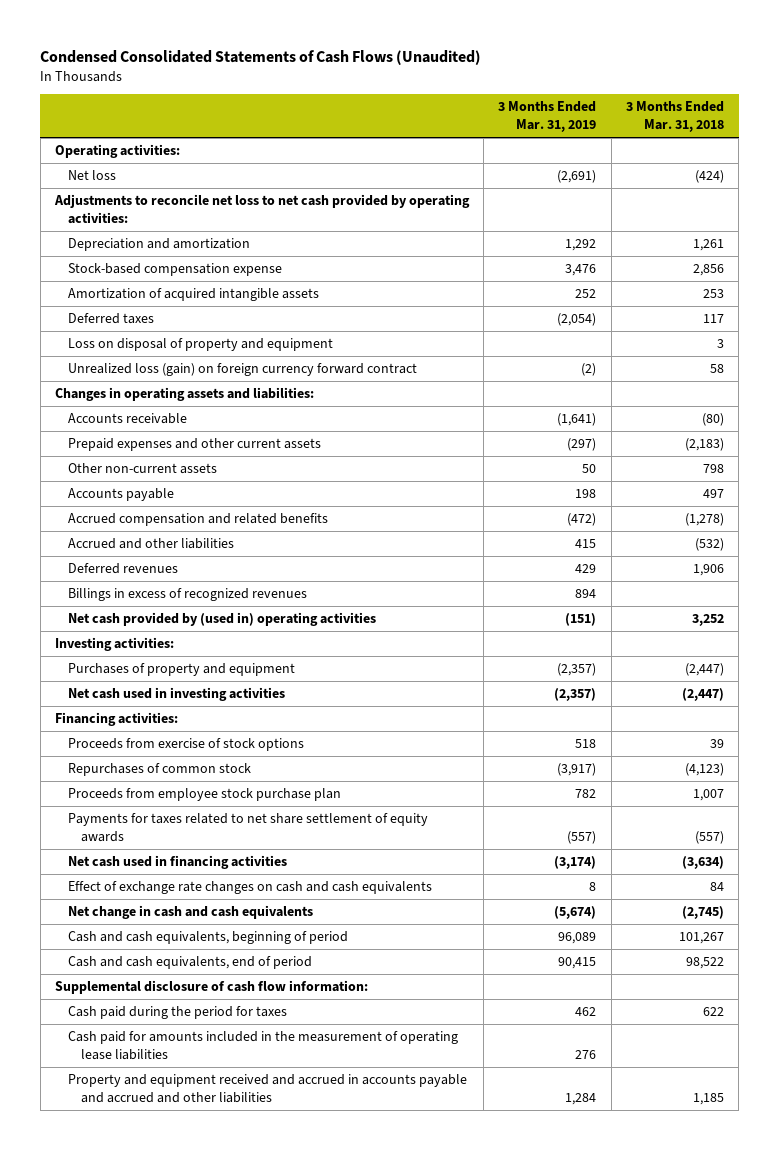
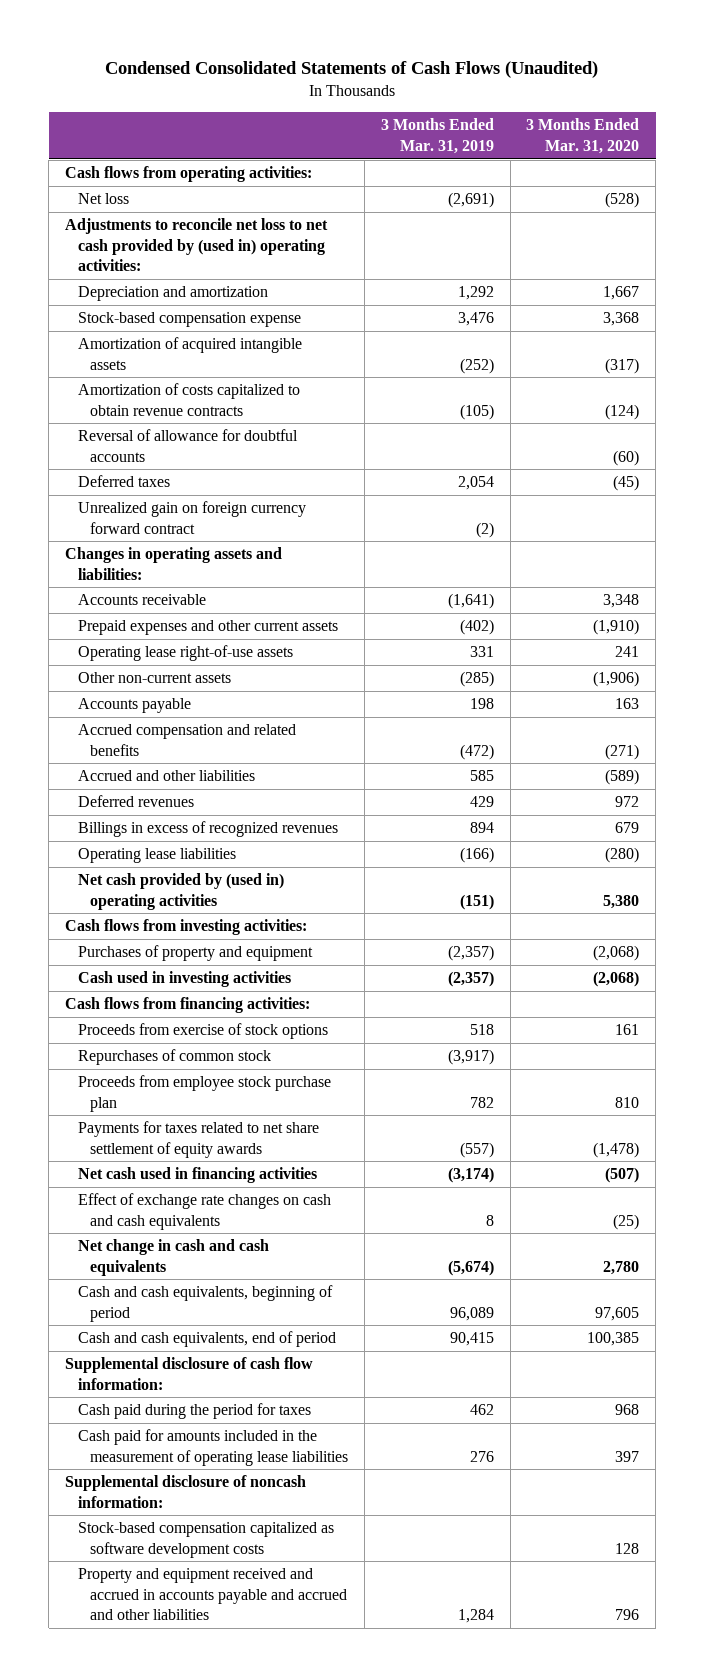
[625,101,724,133] 3 Months Ended Mar. 31, 2018 -> none
none -> [526,118,640,155] 3 Months Ended Mar. 31, 2020
[55,143,181,158] Operating activities: -> [65,166,313,183] Cash flows from operating activities:
[54,193,471,224] Adjustments to reconcile net loss to net cash provided by operating activities: -> [65,218,329,272] Adjustments to reconcile net loss to net cash provided by (used in) operating activities:
[67,337,333,351] Loss on disposal of property and equipment -> none
[575,288,597,298] 252 -> [459,357,494,374] (252)
none -> [77,383,300,416] Amortization of costs capitalized to obtain revenue contracts
none -> [77,429,298,462] Reversal of allowance for doubtful accounts
[557,312,597,326] (2,054) -> [457,476,494,491] 2,054
[67,362,417,376] Unrealized loss (gain) on foreign currency forward contract -> [77,501,306,534] Unrealized gain on foreign currency forward contract
[567,437,597,451] (297) -> [459,619,494,636] (402)
none -> [77,645,293,662] Operating lease right-of-use assets
[582,463,597,473] 50 -> [459,671,494,688] (285)
[575,538,597,548] 415 -> [469,770,494,782] 585
none -> [77,848,236,864] Operating lease liabilities
[55,636,175,651] Investing activities: -> [65,919,308,936] Cash flows from investing activities:
[67,686,285,701] Net cash used in investing activities -> [77,971,291,988] Cash used in investing activities
[55,711,179,726] Financing activities: -> [65,997,311,1014] Cash flows from financing activities:
none -> [65,1475,307,1508] Supplemental disclosure of noncash information:
none -> [77,1522,334,1558] Stock-based compensation capitalized as software development costs

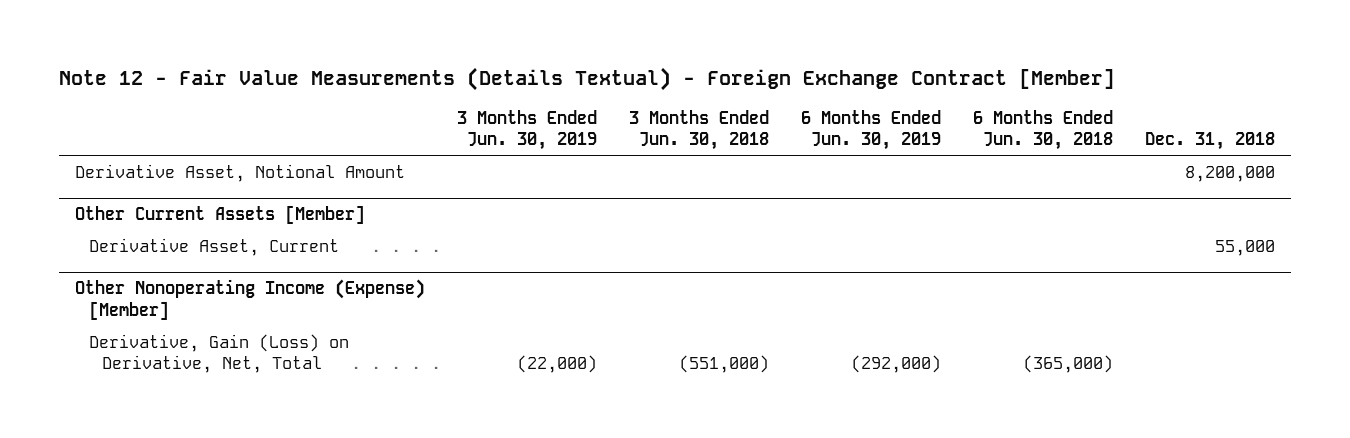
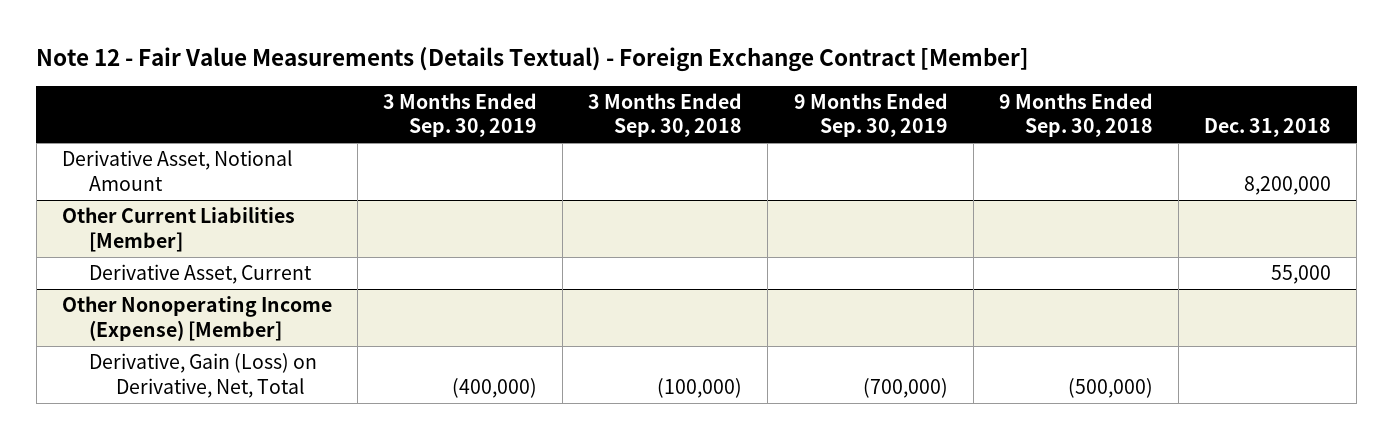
[457,110,598,151] 3 Months Ended Jun. 30, 2019 -> none
[628,110,769,151] 3 Months Ended Jun. 30, 2018 -> none
[800,110,941,151] 6 Months Ended Jun. 30, 2019 -> none
[972,110,1113,151] 6 Months Ended Jun. 30, 2018 -> none
none -> [382,93,537,138] 3 Months Ended Sep. 30, 2019
none -> [588,93,743,138] 3 Months Ended Sep. 30, 2018
none -> [793,93,948,138] 9 Months Ended Sep. 30, 2019
none -> [998,93,1153,138] 9 Months Ended Sep. 30, 2018
[75,205,366,225] Other Current Assets [Member] -> [61,207,295,252] Other Current Liabilities [Member]

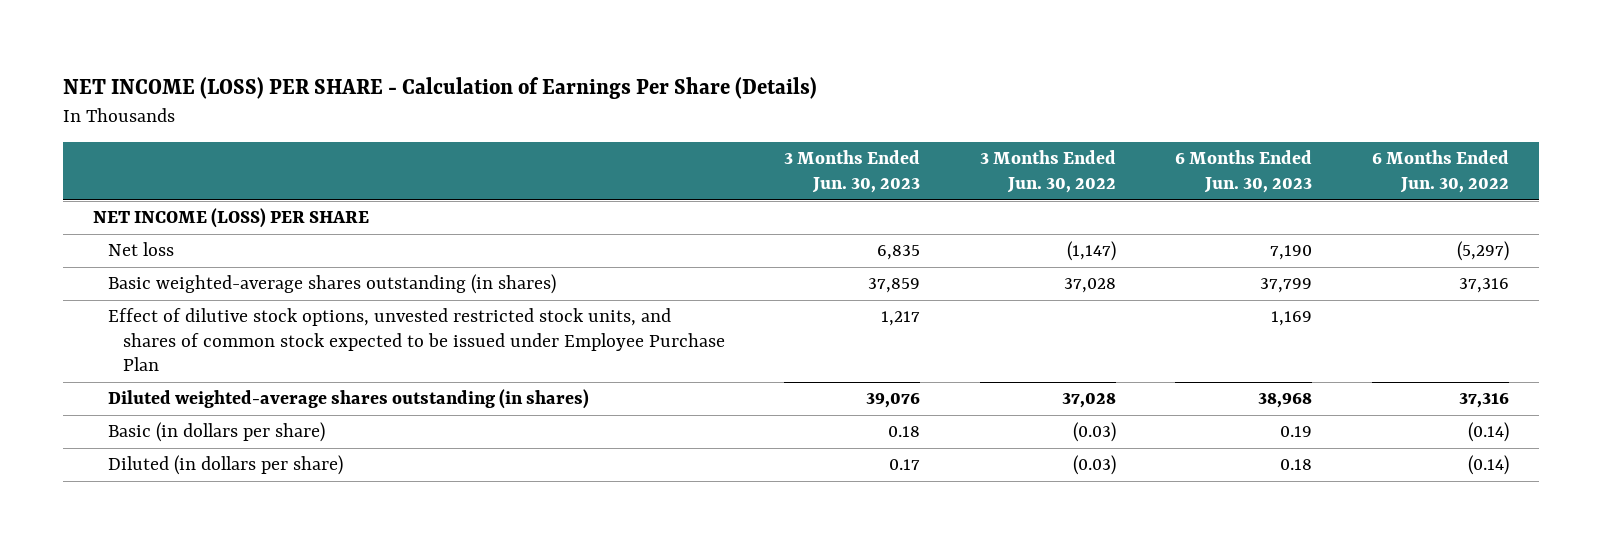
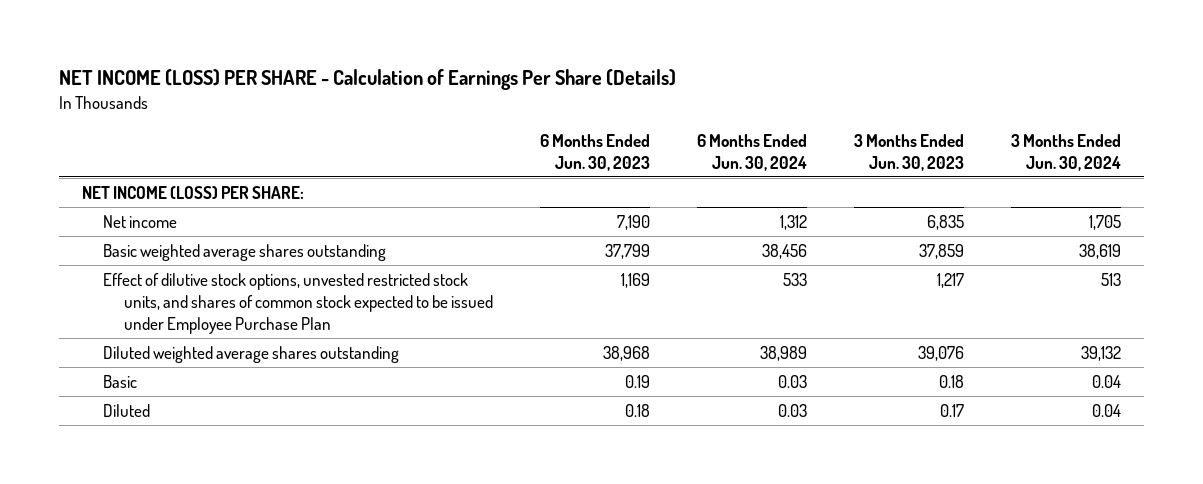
[979,150,1116,193] 3 Months Ended Jun. 30, 2022 -> none
[1371,150,1509,193] 6 Months Ended Jun. 30, 2022 -> none
none -> [696,133,807,171] 6 Months Ended Jun. 30, 2024
none -> [1010,133,1121,171] 3 Months Ended Jun. 30, 2024
[92,208,369,229] NET INCOME (LOSS) PER SHARE -> [82,185,305,199] NET INCOME (LOSS) PER SHARE:
[107,242,174,257] Net loss -> [103,214,178,228] Net income
[107,274,556,295] Basic weighted-average shares outstanding (in shares) -> [103,243,387,261] Basic weighted average shares outstanding
[107,389,589,410] Diluted weighted-average shares outstanding (in shares) -> [103,345,400,363] Diluted weighted average shares outstanding
[107,422,325,443] Basic (in dollars per share) -> [103,374,138,388] Basic
[107,455,343,476] Diluted (in dollars per share) -> [103,403,151,417] Diluted

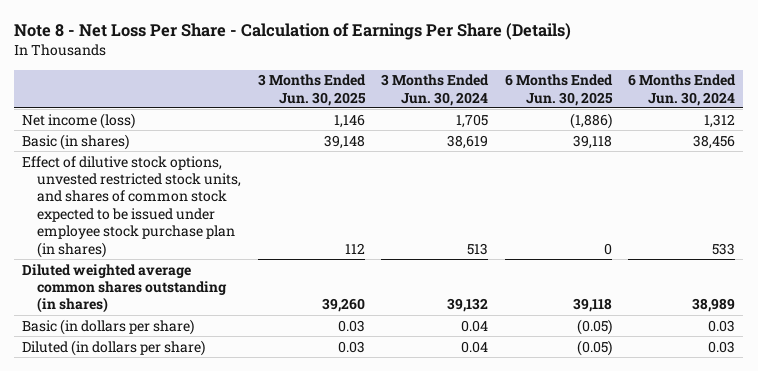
[58,69,676,91] NET INCOME (LOSS) PER SHARE - Calculation of Earnings Per Share (Details) -> [14,23,572,41] Note 8 - Net Loss Per Share - Calculation of Earnings Per Share (Details)
[539,133,650,171] 6 Months Ended Jun. 30, 2023 -> none
[853,133,964,171] 3 Months Ended Jun. 30, 2023 -> none
none -> [257,74,366,106] 3 Months Ended Jun. 30, 2025
none -> [504,74,613,106] 6 Months Ended Jun. 30, 2025
[82,185,305,199] NET INCOME (LOSS) PER SHARE: -> none
[103,214,178,228] Net income -> [22,112,136,129] Net income (loss)
[103,243,387,261] Basic weighted average shares outstanding -> [22,133,130,150] Basic (in shares)
[103,272,493,334] Effect of dilutive stock options, unvested restricted stock units, and shares of common stock expected to be issued under Employee Purchase Plan -> [22,155,242,258] Effect of dilutive stock options, unvested restricted stock units, and shares of common stock expected to be issued under employee stock purchase plan (in shares)
[103,345,400,363] Diluted weighted average shares outstanding -> [22,263,228,314] Diluted weighted average common shares outstanding (in shares)
[103,374,138,388] Basic -> [22,318,195,335] Basic (in dollars per share)
[103,403,151,417] Diluted -> [22,339,206,356] Diluted (in dollars per share)

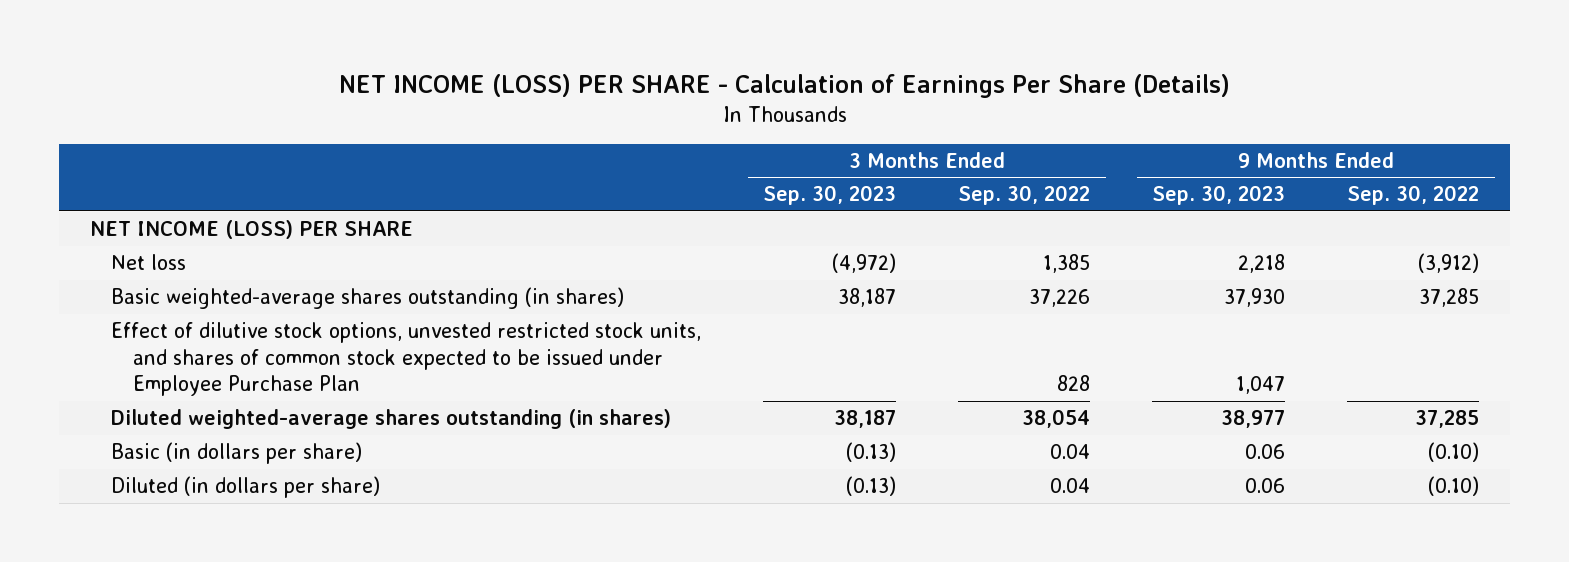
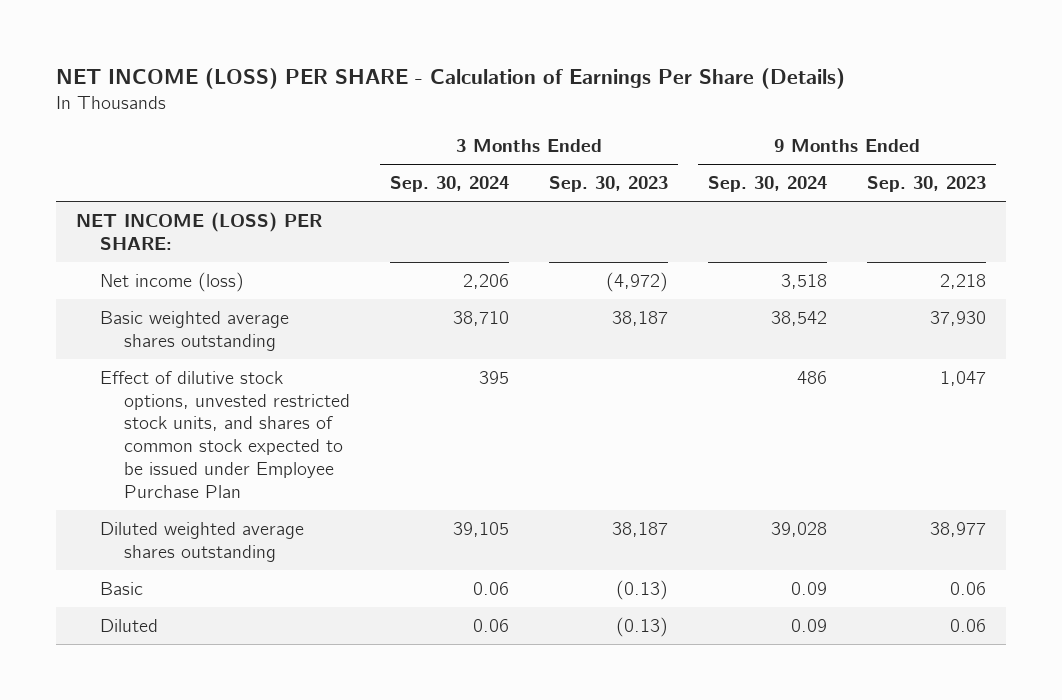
[958,185,1091,206] Sep. 30, 2022 -> none
[1347,185,1480,206] Sep. 30, 2022 -> none
none -> [389,175,509,192] Sep. 30, 2024
none -> [707,175,827,192] Sep. 30, 2024
[90,220,414,240] NET INCOME (LOSS) PER SHARE -> [76,211,323,250] NET INCOME (LOSS) PER SHARE:
[111,254,187,271] Net loss -> [99,271,244,292] Net income (loss)
[111,287,625,310] Basic weighted-average shares outstanding (in shares) -> [99,310,289,351] Basic weighted average shares outstanding
[111,409,672,430] Diluted weighted-average shares outstanding (in shares) -> [99,521,304,562] Diluted weighted average shares outstanding
[111,442,363,465] Basic (in dollars per share) -> [99,581,143,595] Basic
[111,476,381,499] Diluted (in dollars per share) -> [99,618,158,632] Diluted

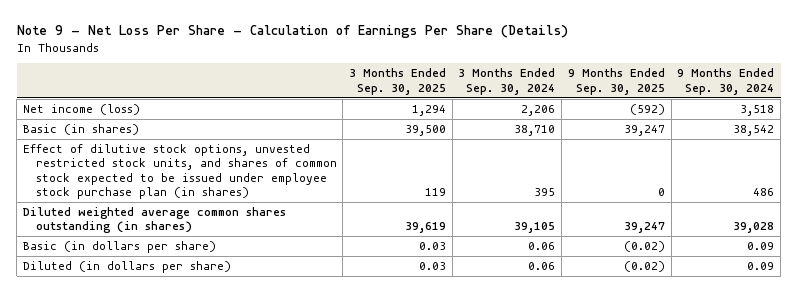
[56,68,846,90] NET INCOME (LOSS) PER SHARE - Calculation of Earnings Per Share (Details) -> [16,25,568,39] Note 9 - Net Loss Per Share - Calculation of Earnings Per Share (Details)
[548,175,668,192] Sep. 30, 2023 -> none
[866,175,986,192] Sep. 30, 2023 -> none
none -> [349,68,447,95] 3 Months Ended Sep. 30, 2025
none -> [567,68,665,95] 9 Months Ended Sep. 30, 2025
[76,211,323,250] NET INCOME (LOSS) PER SHARE: -> none
[99,310,289,351] Basic weighted average shares outstanding -> [23,123,140,135] Basic (in shares)
[99,370,350,498] Effect of dilutive stock options, unvested restricted stock units, and shares of common stock expected to be issued under Employee Purchase Plan -> [23,143,337,200] Effect of dilutive stock options, unvested restricted stock units, and shares of common stock expected to be issued under employee stock purchase plan (in shares)
[99,521,304,562] Diluted weighted average shares outstanding -> [23,206,287,234] Diluted weighted average common shares outstanding (in shares)
[99,581,143,595] Basic -> [23,240,217,253] Basic (in dollars per share)
[99,618,158,632] Diluted -> [23,260,232,273] Diluted (in dollars per share)

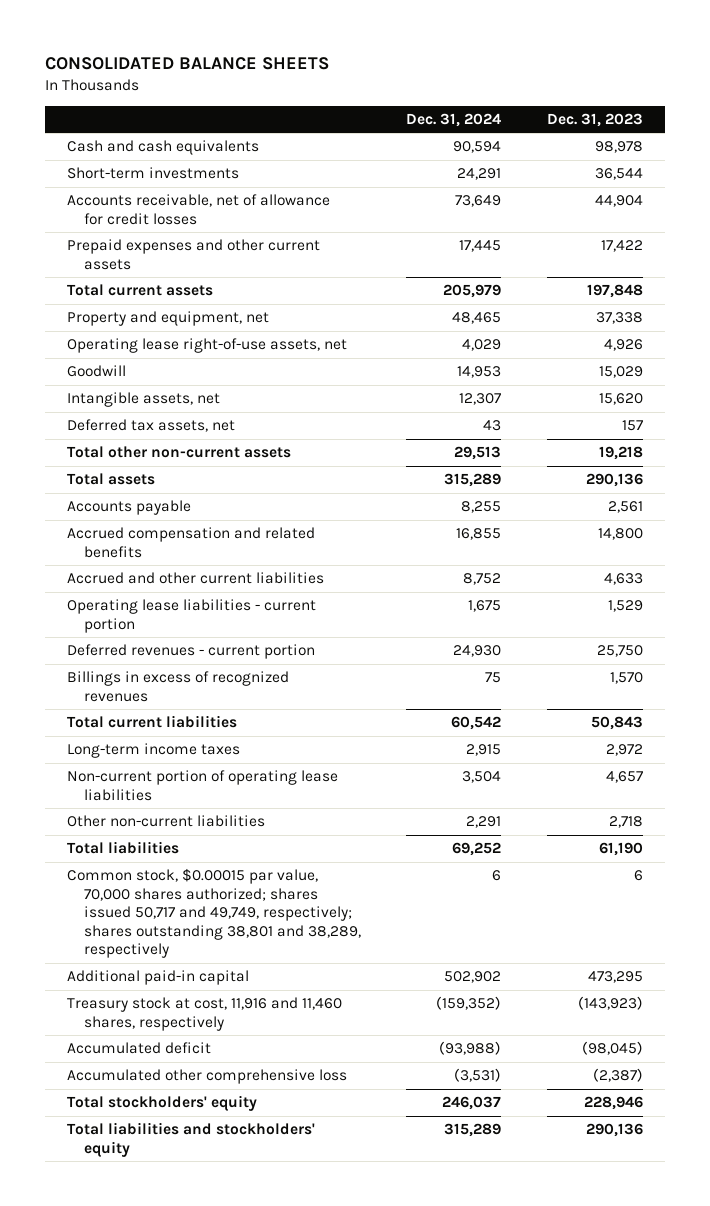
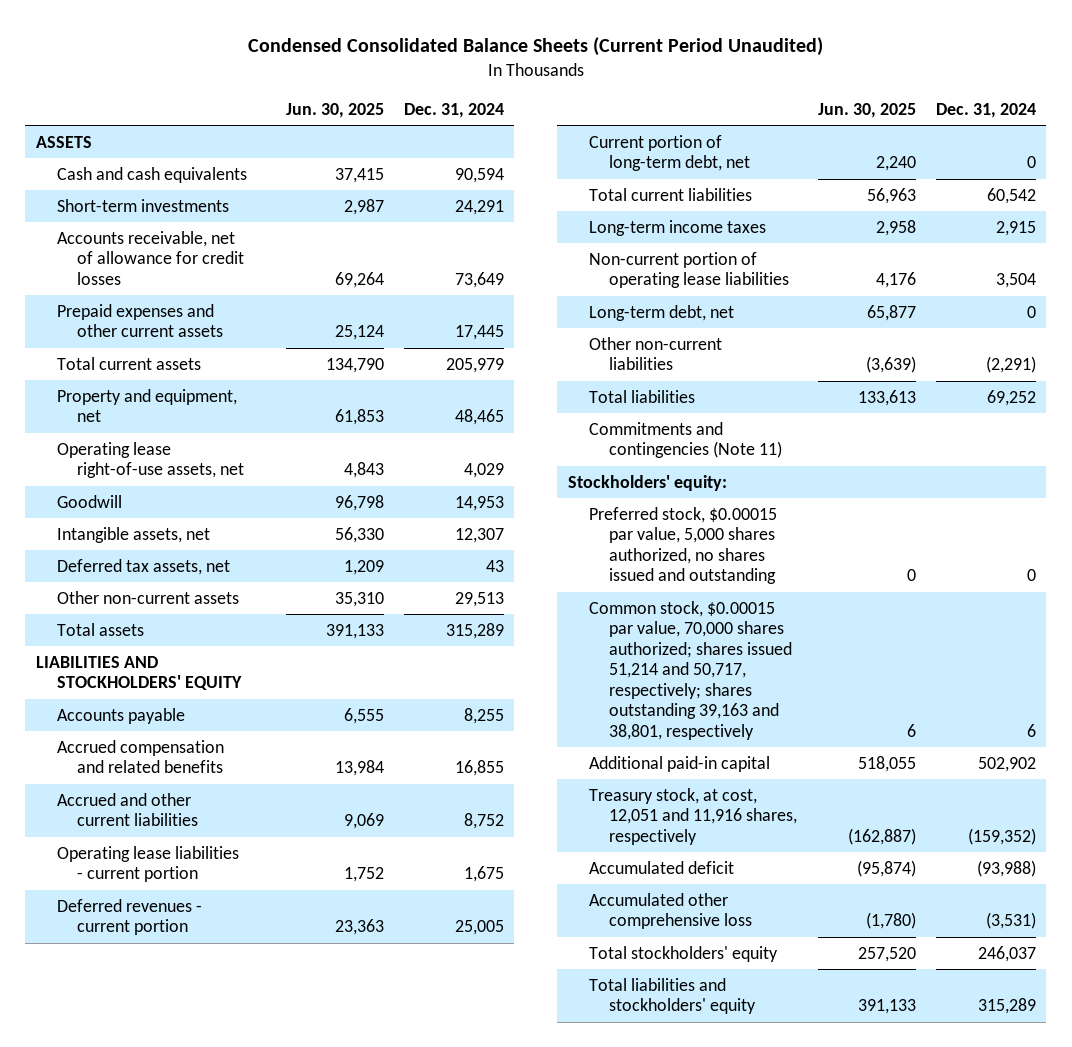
[44,56,329,70] CONSOLIDATED BALANCE SHEETS -> [247,37,823,57] Condensed Consolidated Balance Sheets (Current Period Unaudited)
[546,112,643,127] Dec. 31, 2023 -> none
none -> [285,102,384,118] Jun. 30, 2025
none -> [35,135,92,148] ASSETS
[67,446,292,459] Total other non-current assets -> [56,590,239,604] Other non-current assets
none -> [35,655,242,691] LIABILITIES AND STOCKHOLDERS' EQUITY
[67,671,290,702] Billings in excess of recognized revenues -> none
[453,645,502,658] 24,930 -> [455,920,505,936] 25,005
none -> [588,134,751,172] Current portion of long-term debt, net
none -> [588,304,734,321] Long-term debt, net
[466,816,502,829] 2,291 -> [986,356,1037,374] (2,291)
none -> [588,421,783,459] Commitments and contingencies (Note 11)
none -> [567,474,727,491] Stockholders' equity:
none -> [588,506,777,585] Preferred stock, $0.00015 par value, 5,000 shares authorized, no shares issued and outstanding
[67,868,362,959] Common stock, $0.00015 par value, 70,000 shares authorized; shares issued 50,717 and 49,749, respectively; shares outstanding 38,801 and 38,289, respectively -> [588,600,793,740] Common stock, $0.00015 par value, 70,000 shares authorized; shares issued 51,214 and 50,717, respectively; shares outstanding 39,163 and 38,801, respectively
[67,997,343,1031] Treasury stock at cost, 11,916 and 11,460 shares, respectively -> [588,787,798,845] Treasury stock, at cost, 12,051 and 11,916 shares, respectively

